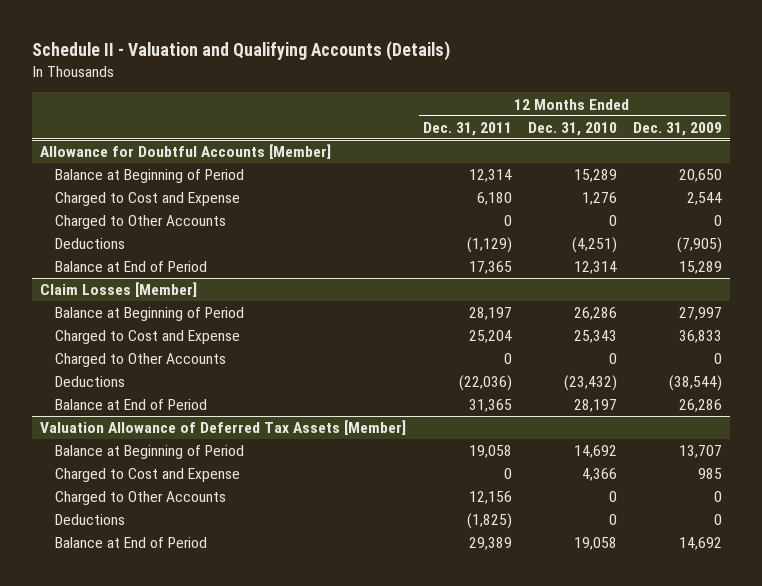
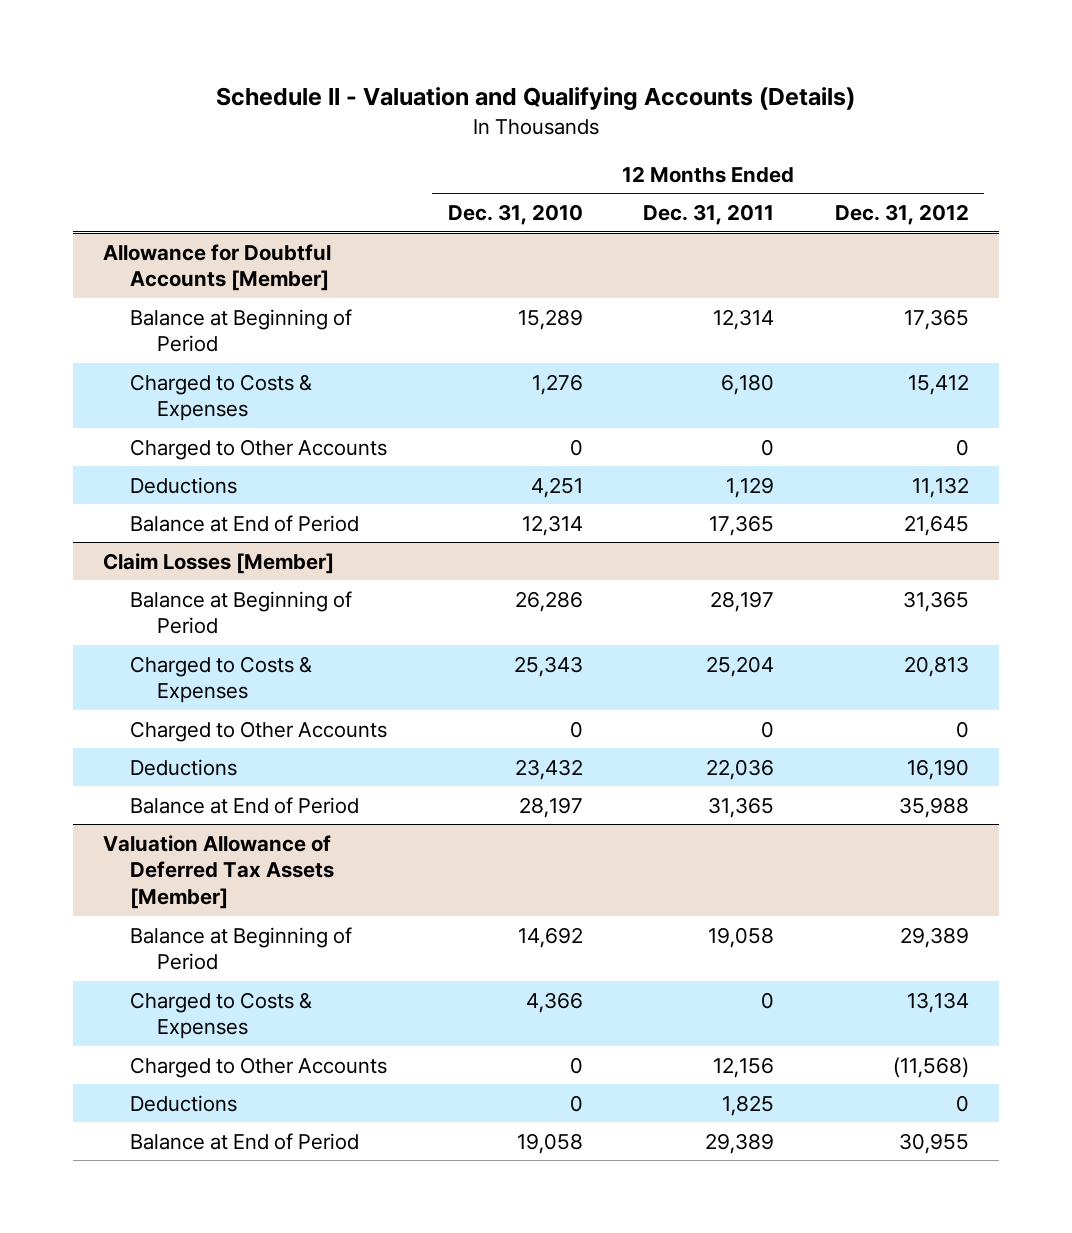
[633,121,723,136] Dec. 31, 2009 -> none
none -> [834,203,969,225] Dec. 31, 2012
[54,192,240,207] Charged to Cost and Expense -> [130,373,313,422] Charged to Costs & Expenses
[466,237,512,254] (1,129) -> [726,476,775,498] 1,129
[571,237,617,254] (4,251) -> [530,476,583,498] 4,251
[54,330,240,345] Charged to Cost and Expense -> [130,655,313,704] Charged to Costs & Expenses
[458,375,512,392] (22,036) -> [706,758,775,780] 22,036
[563,375,617,392] (23,432) -> [514,758,583,780] 23,432
[54,468,240,483] Charged to Cost and Expense -> [130,991,313,1040] Charged to Costs & Expenses
[466,513,512,530] (1,825) -> [722,1094,775,1116] 1,825

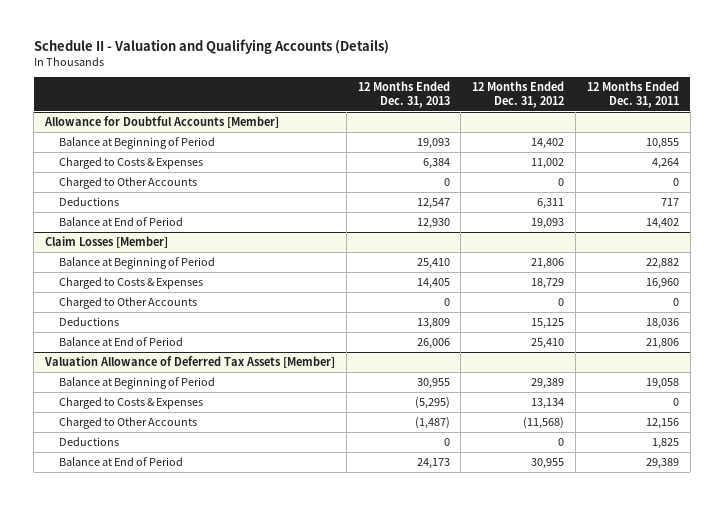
[447,203,583,225] Dec. 31, 2010 -> none
none -> [357,80,450,108] 12 Months Ended Dec. 31, 2013
[713,308,775,330] 12,314 -> [646,137,680,149] 10,855
[903,308,969,330] 17,365 -> [531,137,565,149] 14,402
[721,373,775,395] 6,180 -> [652,157,680,169] 4,264
[907,373,969,395] 15,412 -> [531,157,565,169] 11,002
[726,476,775,498] 1,129 -> [661,197,680,206] 717
[911,476,969,498] 11,132 -> [537,197,565,209] 6,311
[709,514,775,536] 17,365 -> [646,217,680,229] 14,402
[903,514,969,536] 21,645 -> [531,217,565,229] 19,093
[710,590,775,612] 28,197 -> [646,257,680,269] 22,882
[902,590,969,612] 31,365 -> [531,257,565,269] 21,806
[706,655,775,677] 25,204 -> [646,277,680,289] 16,960
[903,655,969,677] 20,813 -> [531,277,565,289] 18,729
[706,758,775,780] 22,036 -> [646,317,680,329] 18,036
[906,758,969,780] 16,190 -> [531,317,565,329] 15,125
[708,796,775,818] 31,365 -> [646,337,680,349] 21,806
[898,796,969,818] 35,988 -> [531,337,565,349] 25,410

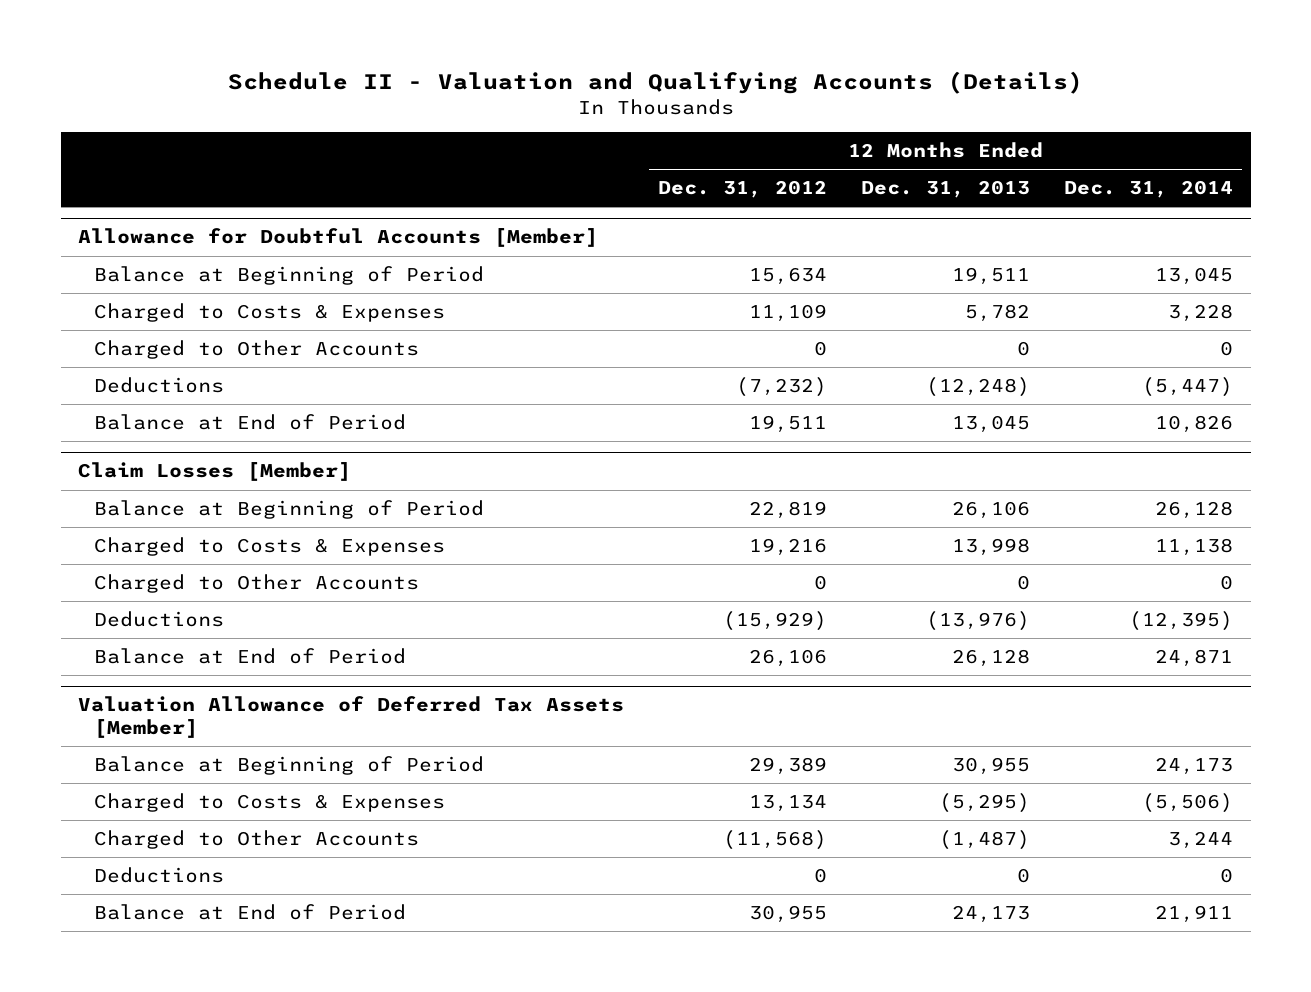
[587,80,680,108] 12 Months Ended Dec. 31, 2011 -> none
none -> [1064,180,1234,199] Dec. 31, 2014
[416,137,450,149] 19,093 -> [952,267,1031,286] 19,511
[531,137,565,149] 14,402 -> [748,267,827,286] 15,634
[422,157,450,169] 6,384 -> [965,304,1031,323] 5,782
[531,157,565,169] 11,002 -> [748,304,827,323] 11,109
[416,197,450,209] 12,547 -> [926,377,1031,398] (12,248)
[537,197,565,209] 6,311 -> [735,377,827,398] (7,232)
[416,217,450,229] 12,930 -> [952,415,1031,434] 13,045
[531,217,565,229] 19,093 -> [748,415,827,434] 19,511
[416,257,450,269] 25,410 -> [952,501,1031,520] 26,106
[531,257,565,269] 21,806 -> [748,501,827,520] 22,819
[416,277,450,289] 14,405 -> [952,538,1031,557] 13,998
[531,277,565,289] 18,729 -> [748,538,827,557] 19,216
[416,317,450,329] 13,809 -> [926,611,1031,632] (13,976)
[531,317,565,329] 15,125 -> [722,611,827,632] (15,929)
[416,337,450,349] 26,006 -> [952,649,1031,668] 26,128
[531,337,565,349] 25,410 -> [748,649,827,668] 26,106

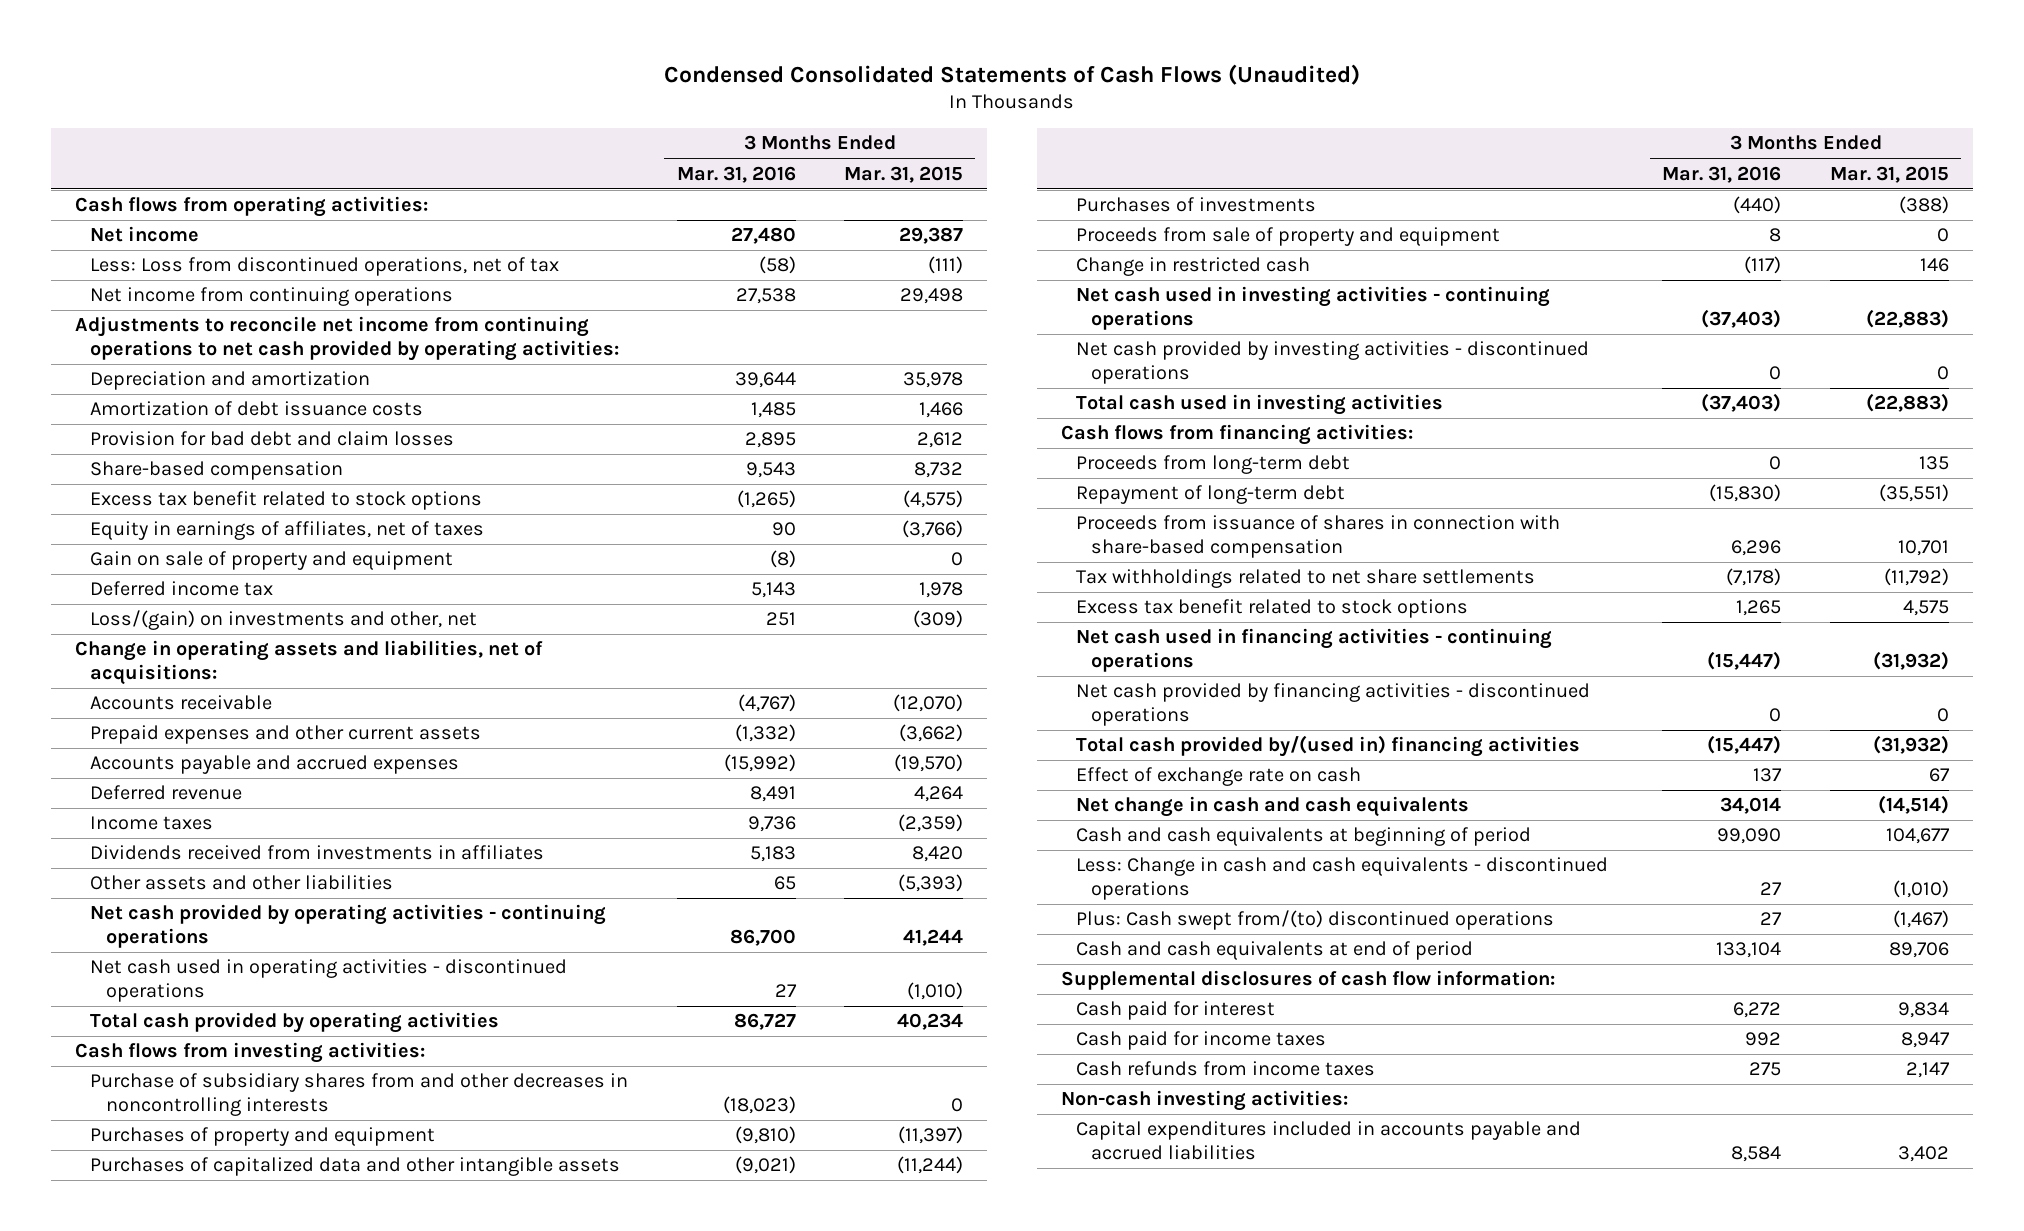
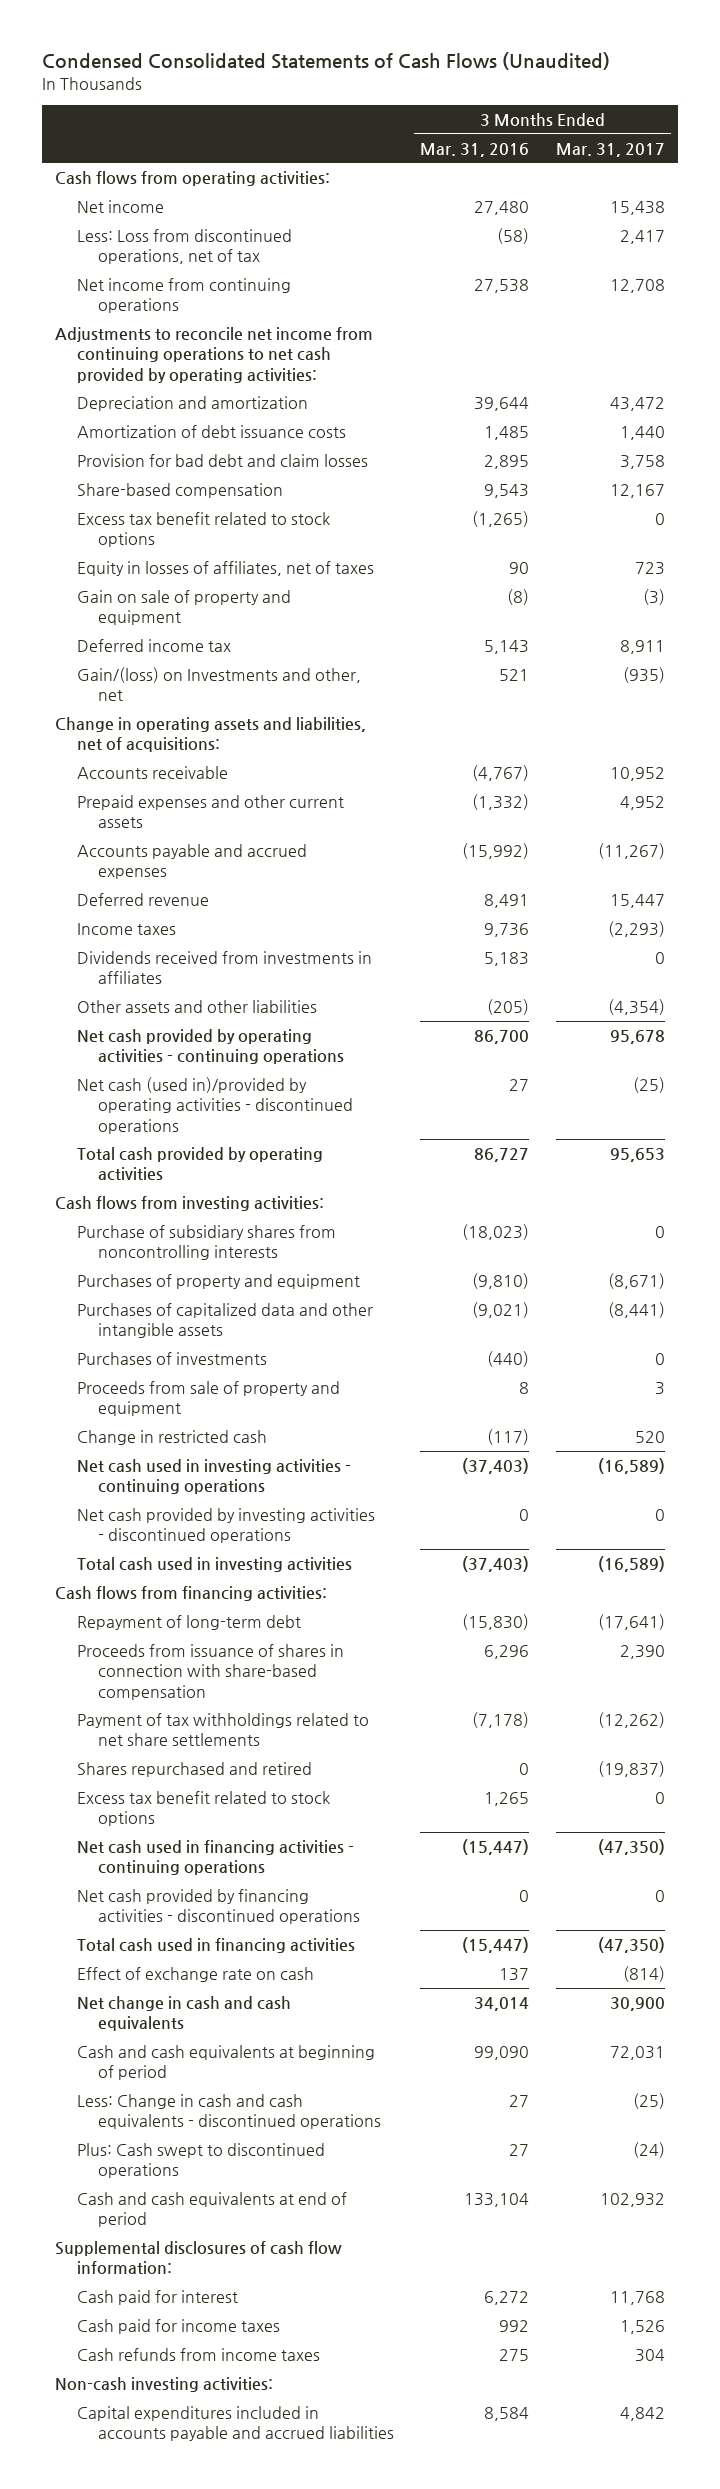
[843,165,963,183] Mar. 31, 2015 -> none
none -> [555,142,665,157] Mar. 31, 2017
[90,521,485,541] Equity in earnings of affiliates, net of taxes -> [76,560,374,576] Equity in losses of affiliates, net of taxes
[90,610,478,631] Loss/(gain) on investments and other, net -> [76,666,361,702] Gain/(loss) on Investments and other, net
[765,612,796,627] 251 -> [499,668,530,681] 521
[773,876,796,891] 65 -> [487,998,530,1015] (205)
[90,959,568,1003] Net cash used in operating activities - discontinued operations -> [76,1076,354,1134] Net cash (used in)/provided by operating activities - discontinued operations
[90,1073,629,1117] Purchase of subsidiary shares from and other decreases in noncontrolling interests -> [76,1224,336,1261] Purchase of subsidiary shares from noncontrolling interests
[1076,455,1351,475] Proceeds from long-term debt -> none
[1076,569,1536,589] Tax withholdings related to net share settlements -> [76,1712,369,1747] Payment of tax withholdings related to net share settlements
none -> [76,1761,312,1777] Shares repurchased and retired
[1076,735,1581,758] Total cash provided by/(used in) financing activities -> [76,1937,355,1953] Total cash used in financing activities
[1076,910,1555,931] Plus: Cash swept from/(to) discontinued operations -> [76,2142,325,2179] Plus: Cash swept to discontinued operations

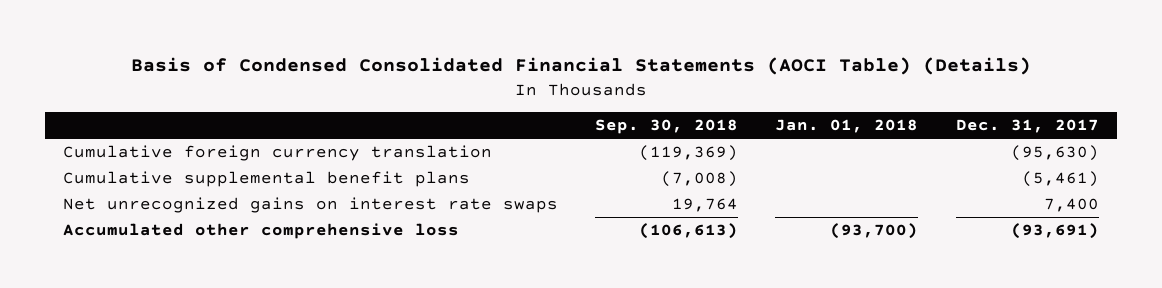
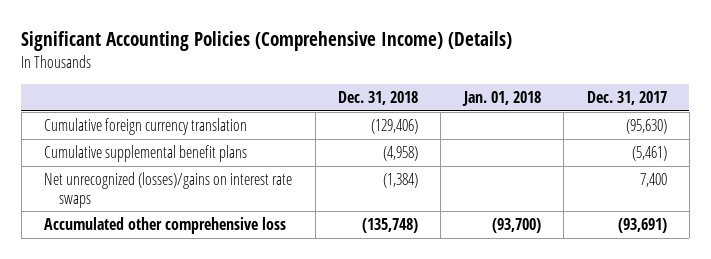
[130,57,1031,76] Basis of Condensed Consolidated Financial Statements (AOCI Table) (Details) -> [21,31,513,52] Significant Accounting Policies (Comprehensive Income) (Details)
[595,119,739,135] Sep. 30, 2018 -> none
none -> [338,90,419,105] Dec. 31, 2018
[63,197,559,214] Net unrecognized gains on interest rate swaps -> [44,172,293,208] Net unrecognized (losses)/gains on interest rate swaps

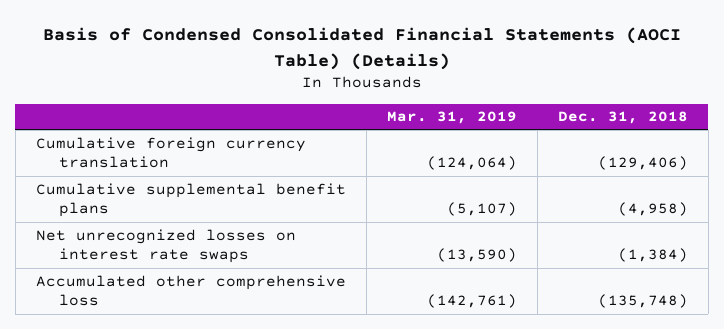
[21,31,513,52] Significant Accounting Policies (Comprehensive Income) (Details) -> [42,27,681,70] Basis of Condensed Consolidated Financial Statements (AOCI Table) (Details)
[461,90,541,106] Jan. 01, 2018 -> none
[586,90,667,105] Dec. 31, 2017 -> none
none -> [386,111,517,125] Mar. 31, 2019
[44,172,293,208] Net unrecognized (losses)/gains on interest rate swaps -> [35,228,296,264] Net unrecognized losses on interest rate swaps

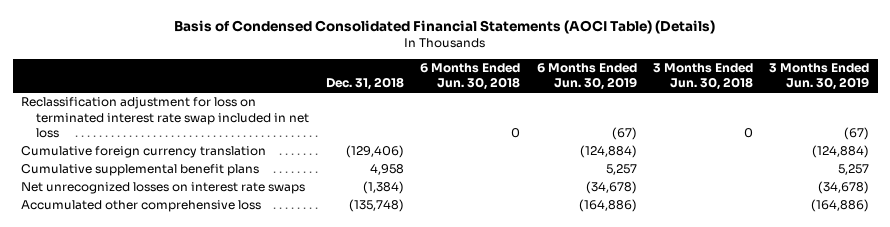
[386,111,517,125] Mar. 31, 2019 -> none
none -> [420,63,521,91] 6 Months Ended Jun. 30, 2018
none -> [536,63,637,91] 6 Months Ended Jun. 30, 2019
none -> [653,63,754,91] 3 Months Ended Jun. 30, 2018
none -> [769,63,870,91] 3 Months Ended Jun. 30, 2019
none -> [20,97,310,138] Reclassification adjustment for loss on terminated interest rate swap included in net loss
[617,202,688,217] (4,958) -> [369,164,404,176] 4,958

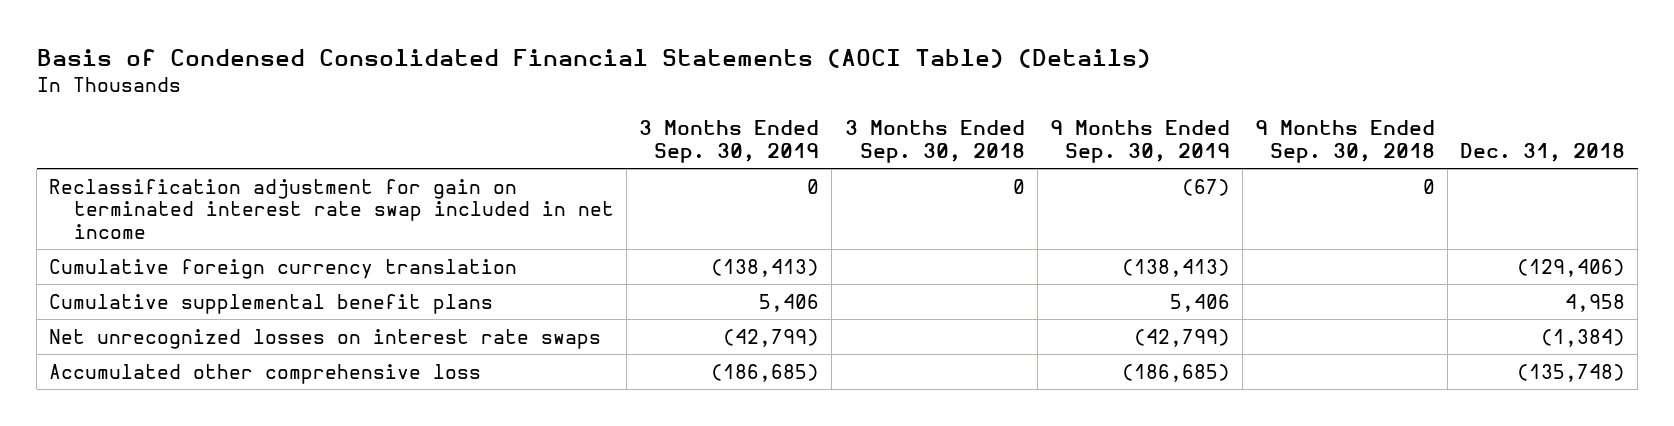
[420,63,521,91] 6 Months Ended Jun. 30, 2018 -> none
[536,63,637,91] 6 Months Ended Jun. 30, 2019 -> none
[653,63,754,91] 3 Months Ended Jun. 30, 2018 -> none
[769,63,870,91] 3 Months Ended Jun. 30, 2019 -> none
none -> [639,120,820,163] 3 Months Ended Sep. 30, 2019
none -> [844,120,1025,163] 3 Months Ended Sep. 30, 2018
none -> [1049,120,1230,163] 9 Months Ended Sep. 30, 2019
none -> [1254,120,1435,163] 9 Months Ended Sep. 30, 2018
[20,97,310,138] Reclassification adjustment for loss on terminated interest rate swap included in net loss -> [49,178,615,240] Reclassification adjustment for gain on terminated interest rate swap included in net income

